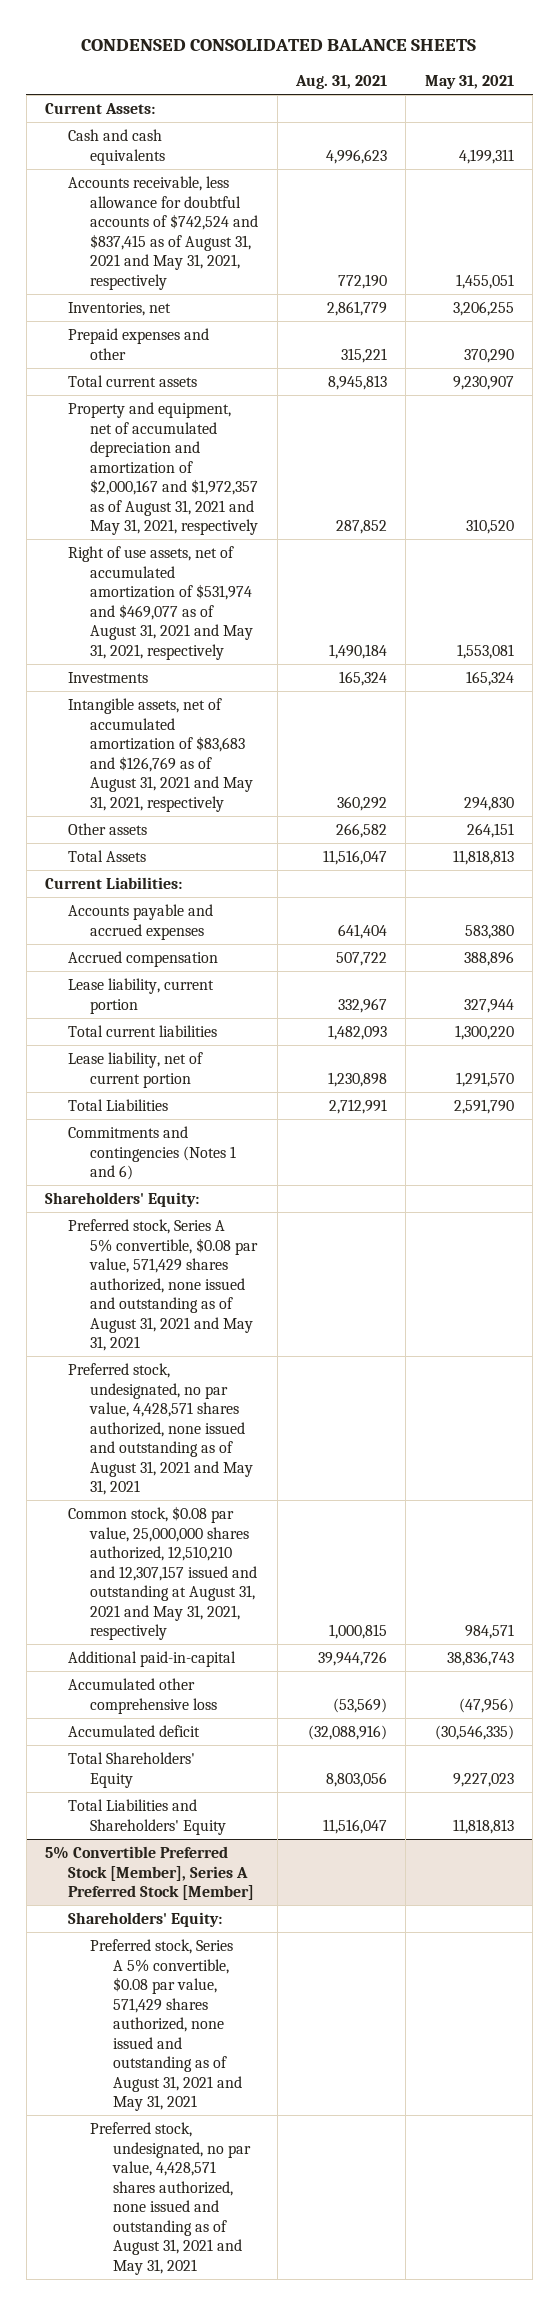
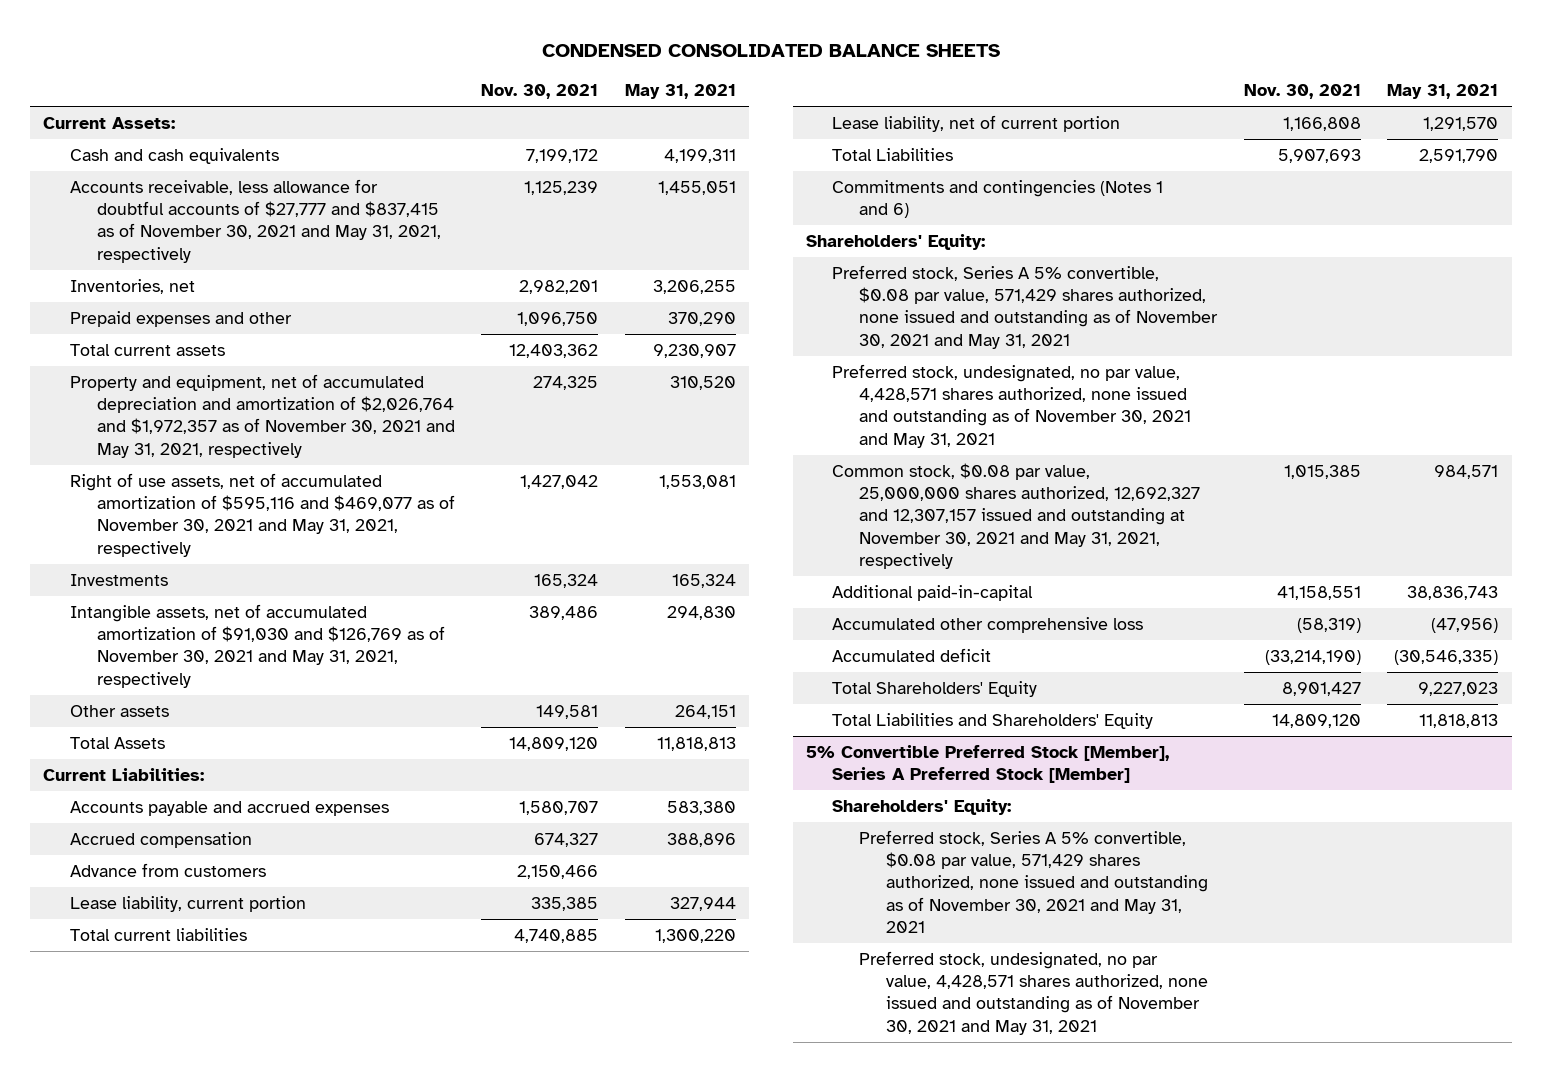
[295,74,388,89] Aug. 31, 2021 -> none
none -> [481,84,599,100] Nov. 30, 2021
[67,176,259,290] Accounts receivable, less allowance for doubtful accounts of $742,524 and $837,415 as of August 31, 2021 and May 31, 2021, respectively -> [70,178,441,263] Accounts receivable, less allowance for doubtful accounts of $27,777 and $837,415 as of November 30, 2021 and May 31, 2021, respectively
[67,402,259,536] Property and equipment, net of accumulated depreciation and amortization of $2,000,167 and $1,972,357 as of August 31, 2021 and May 31, 2021, respectively -> [70,373,455,458] Property and equipment, net of accumulated depreciation and amortization of $2,026,764 and $1,972,357 as of November 30, 2021 and May 31, 2021, respectively
[67,546,254,660] Right of use assets, net of accumulated amortization of $531,974 and $469,077 as of August 31, 2021 and May 31, 2021, respectively -> [70,472,455,557] Right of use assets, net of accumulated amortization of $595,116 and $469,077 as of November 30, 2021 and May 31, 2021, respectively
[67,698,254,812] Intangible assets, net of accumulated amortization of $83,683 and $126,769 as of August 31, 2021 and May 31, 2021, respectively -> [70,603,445,688] Intangible assets, net of accumulated amortization of $91,030 and $126,769 as of November 30, 2021 and May 31, 2021, respectively
none -> [70,862,267,877] Advance from customers
[67,1219,259,1352] Preferred stock, Series A 5% convertible, $0.08 par value, 571,429 shares authorized, none issued and outstanding as of August 31, 2021 and May 31, 2021 -> [832,264,1218,349] Preferred stock, Series A 5% convertible, $0.08 par value, 571,429 shares authorized, none issued and outstanding as of November 30, 2021 and May 31, 2021
[67,1363,254,1496] Preferred stock, undesignated, no par value, 4,428,571 shares authorized, none issued and outstanding as of August 31, 2021 and May 31, 2021 -> [832,363,1191,448] Preferred stock, undesignated, no par value, 4,428,571 shares authorized, none issued and outstanding as of November 30, 2021 and May 31, 2021
[67,1506,258,1641] Common stock, $0.08 par value, 25,000,000 shares authorized, 12,510,210 and 12,307,157 issued and outstanding at August 31, 2021 and May 31, 2021, respectively -> [832,462,1200,569] Common stock, $0.08 par value, 25,000,000 shares authorized, 12,692,327 and 12,307,157 issued and outstanding at November 30, 2021 and May 31, 2021, respectively
[90,1939,242,2112] Preferred stock, Series A 5% convertible, $0.08 par value, 571,429 shares authorized, none issued and outstanding as of August 31, 2021 and May 31, 2021 -> [858,829,1208,933] Preferred stock, Series A 5% convertible, $0.08 par value, 571,429 shares authorized, none issued and outstanding as of November 30, 2021 and May 31, 2021
[90,2122,251,2275] Preferred stock, undesignated, no par value, 4,428,571 shares authorized, none issued and outstanding as of August 31, 2021 and May 31, 2021 -> [858,950,1208,1035] Preferred stock, undesignated, no par value, 4,428,571 shares authorized, none issued and outstanding as of November 30, 2021 and May 31, 2021

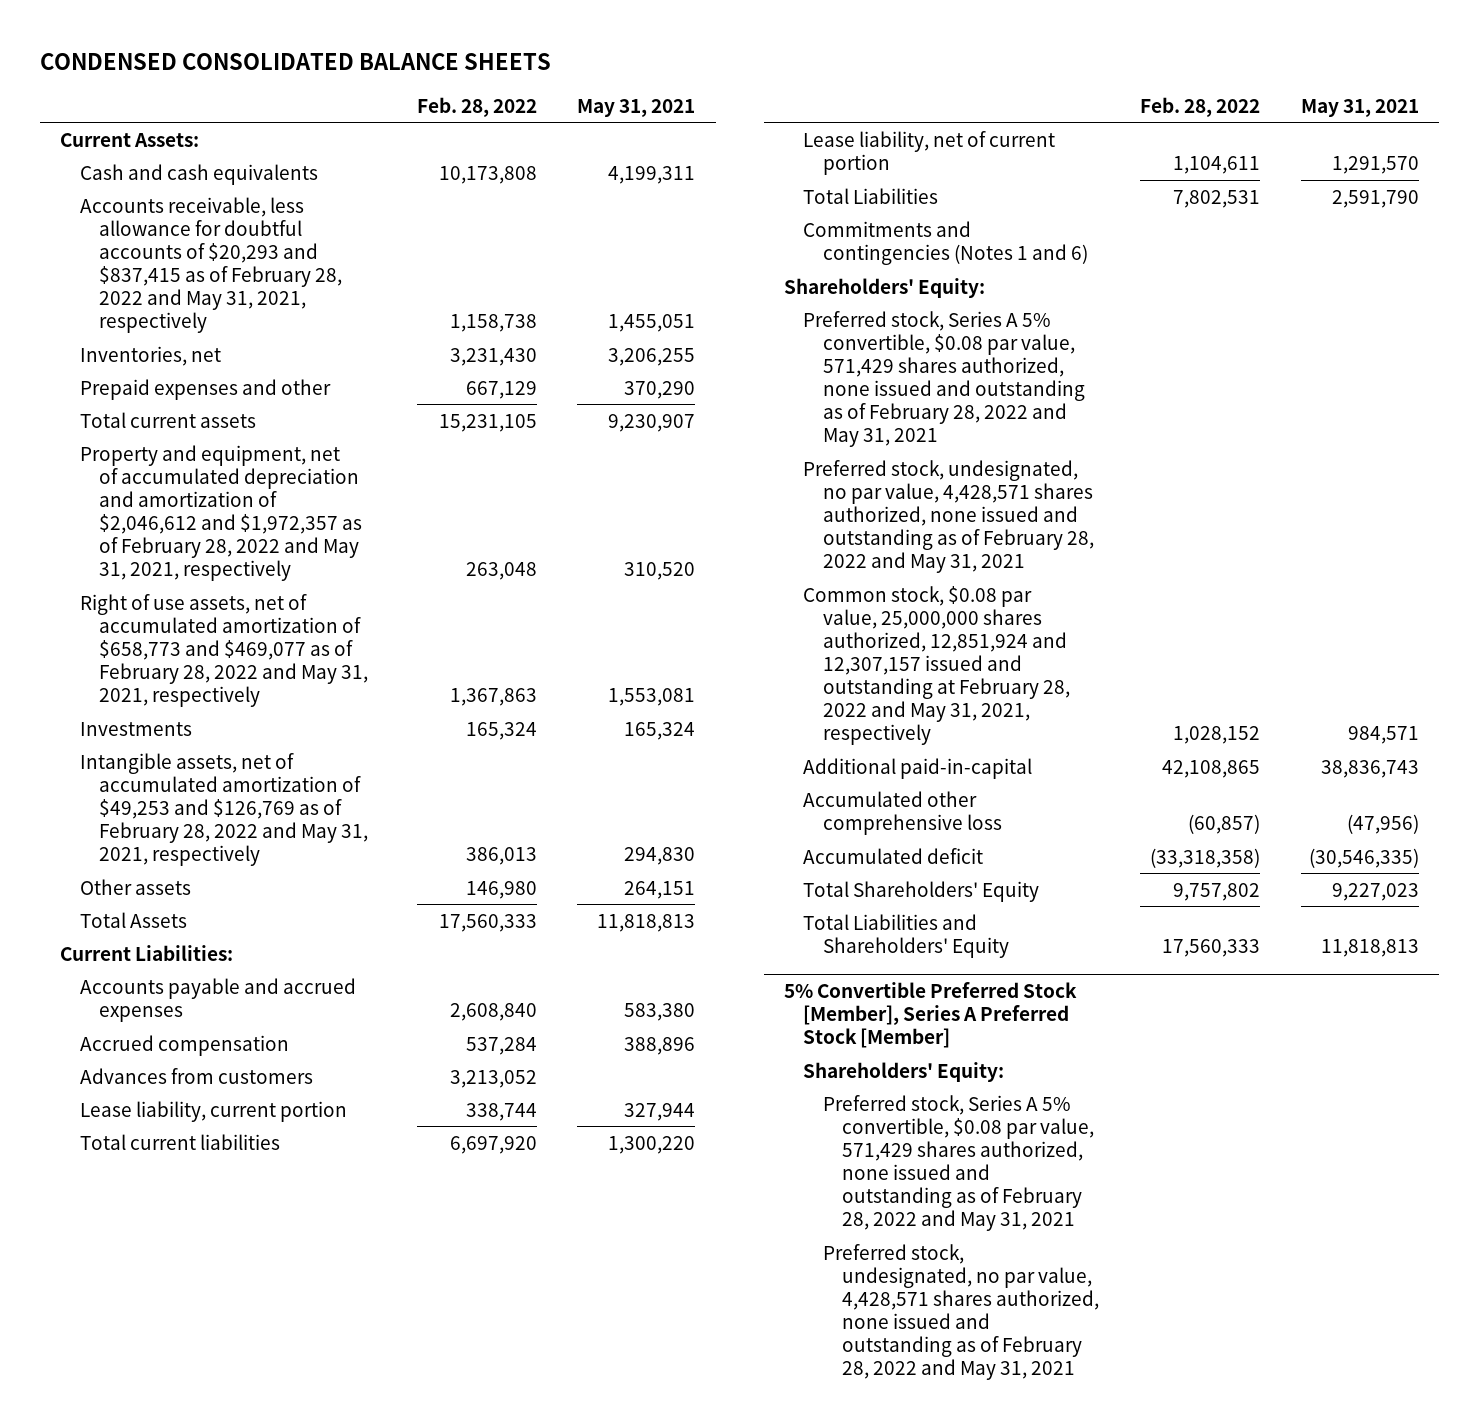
[481,84,599,100] Nov. 30, 2021 -> none
none -> [416,96,537,117] Feb. 28, 2022
[70,178,441,263] Accounts receivable, less allowance for doubtful accounts of $27,777 and $837,415 as of November 30, 2021 and May 31, 2021, respectively -> [79,196,343,334] Accounts receivable, less allowance for doubtful accounts of $20,293 and $837,415 as of February 28, 2022 and May 31, 2021, respectively
[70,373,455,458] Property and equipment, net of accumulated depreciation and amortization of $2,026,764 and $1,972,357 as of November 30, 2021 and May 31, 2021, respectively -> [79,444,363,582] Property and equipment, net of accumulated depreciation and amortization of $2,046,612 and $1,972,357 as of February 28, 2022 and May 31, 2021, respectively
[70,472,455,557] Right of use assets, net of accumulated amortization of $595,116 and $469,077 as of November 30, 2021 and May 31, 2021, respectively -> [79,593,369,708] Right of use assets, net of accumulated amortization of $658,773 and $469,077 as of February 28, 2022 and May 31, 2021, respectively
[70,603,445,688] Intangible assets, net of accumulated amortization of $91,030 and $126,769 as of November 30, 2021 and May 31, 2021, respectively -> [79,752,369,867] Intangible assets, net of accumulated amortization of $49,253 and $126,769 as of February 28, 2022 and May 31, 2021, respectively
[70,862,267,877] Advance from customers -> [79,1067,313,1084] Advances from customers
[832,264,1218,349] Preferred stock, Series A 5% convertible, $0.08 par value, 571,429 shares authorized, none issued and outstanding as of November 30, 2021 and May 31, 2021 -> [803,310,1085,448] Preferred stock, Series A 5% convertible, $0.08 par value, 571,429 shares authorized, none issued and outstanding as of February 28, 2022 and May 31, 2021
[832,363,1191,448] Preferred stock, undesignated, no par value, 4,428,571 shares authorized, none issued and outstanding as of November 30, 2021 and May 31, 2021 -> [803,459,1094,574] Preferred stock, undesignated, no par value, 4,428,571 shares authorized, none issued and outstanding as of February 28, 2022 and May 31, 2021
[832,462,1200,569] Common stock, $0.08 par value, 25,000,000 shares authorized, 12,692,327 and 12,307,157 issued and outstanding at November 30, 2021 and May 31, 2021, respectively -> [803,585,1070,746] Common stock, $0.08 par value, 25,000,000 shares authorized, 12,851,924 and 12,307,157 issued and outstanding at February 28, 2022 and May 31, 2021, respectively
[858,829,1208,933] Preferred stock, Series A 5% convertible, $0.08 par value, 571,429 shares authorized, none issued and outstanding as of November 30, 2021 and May 31, 2021 -> [822,1094,1095,1232] Preferred stock, Series A 5% convertible, $0.08 par value, 571,429 shares authorized, none issued and outstanding as of February 28, 2022 and May 31, 2021
[858,950,1208,1035] Preferred stock, undesignated, no par value, 4,428,571 shares authorized, none issued and outstanding as of November 30, 2021 and May 31, 2021 -> [822,1243,1100,1381] Preferred stock, undesignated, no par value, 4,428,571 shares authorized, none issued and outstanding as of February 28, 2022 and May 31, 2021

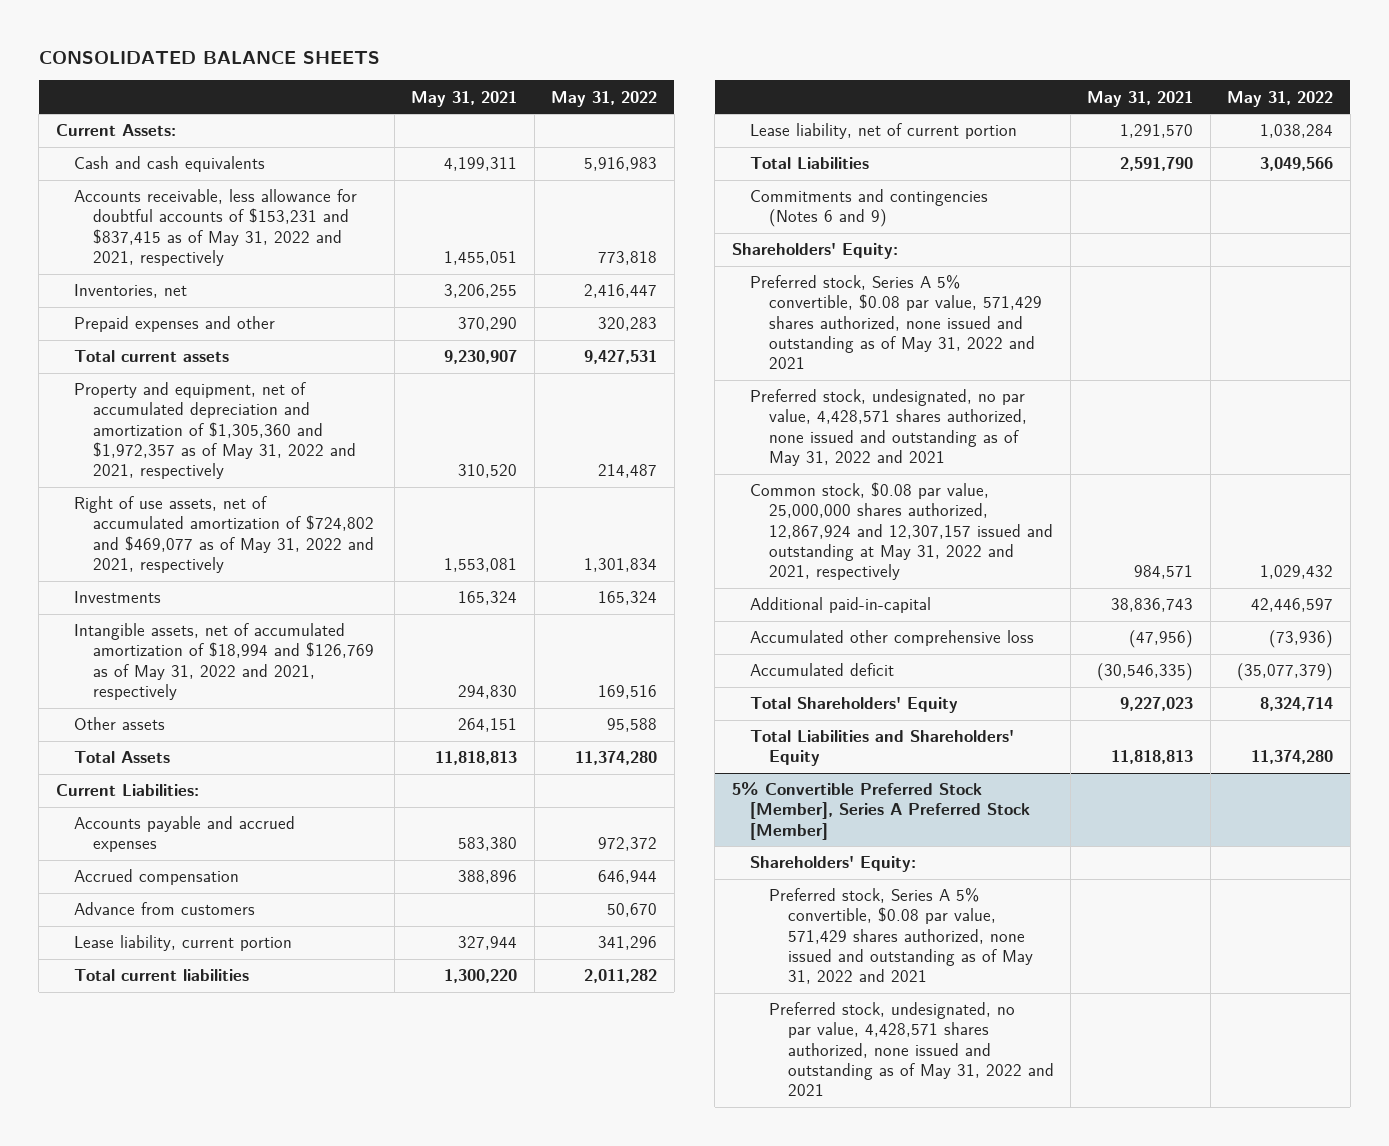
[40,52,552,70] CONDENSED CONSOLIDATED BALANCE SHEETS -> [38,51,380,65] CONSOLIDATED BALANCE SHEETS
[416,96,537,117] Feb. 28, 2022 -> none
none -> [551,90,658,107] May 31, 2022
[79,196,343,334] Accounts receivable, less allowance for doubtful accounts of $20,293 and $837,415 as of February 28, 2022 and May 31, 2021, respectively -> [74,189,358,267] Accounts receivable, less allowance for doubtful accounts of $153,231 and $837,415 as of May 31, 2022 and 2021, respectively
[79,444,363,582] Property and equipment, net of accumulated depreciation and amortization of $2,046,612 and $1,972,357 as of February 28, 2022 and May 31, 2021, respectively -> [74,382,356,480] Property and equipment, net of accumulated depreciation and amortization of $1,305,360 and $1,972,357 as of May 31, 2022 and 2021, respectively
[79,593,369,708] Right of use assets, net of accumulated amortization of $658,773 and $469,077 as of February 28, 2022 and May 31, 2021, respectively -> [74,496,374,574] Right of use assets, net of accumulated amortization of $724,802 and $469,077 as of May 31, 2022 and 2021, respectively
[79,752,369,867] Intangible assets, net of accumulated amortization of $49,253 and $126,769 as of February 28, 2022 and May 31, 2021, respectively -> [74,623,374,701] Intangible assets, net of accumulated amortization of $18,994 and $126,769 as of May 31, 2022 and 2021, respectively
[79,1067,313,1084] Advances from customers -> [74,902,256,916] Advance from customers
[803,220,1088,265] Commitments and contingencies (Notes 1 and 6) -> [750,189,989,228] Commitments and contingencies (Notes 6 and 9)
[803,310,1085,448] Preferred stock, Series A 5% convertible, $0.08 par value, 571,429 shares authorized, none issued and outstanding as of February 28, 2022 and May 31, 2021 -> [750,275,1042,370] Preferred stock, Series A 5% convertible, $0.08 par value, 571,429 shares authorized, none issued and outstanding as of May 31, 2022 and 2021
[803,459,1094,574] Preferred stock, undesignated, no par value, 4,428,571 shares authorized, none issued and outstanding as of February 28, 2022 and May 31, 2021 -> [750,389,1027,467] Preferred stock, undesignated, no par value, 4,428,571 shares authorized, none issued and outstanding as of May 31, 2022 and 2021
[803,585,1070,746] Common stock, $0.08 par value, 25,000,000 shares authorized, 12,851,924 and 12,307,157 issued and outstanding at February 28, 2022 and May 31, 2021, respectively -> [750,482,1053,581] Common stock, $0.08 par value, 25,000,000 shares authorized, 12,867,924 and 12,307,157 issued and outstanding at May 31, 2022 and 2021, respectively
[822,1094,1095,1232] Preferred stock, Series A 5% convertible, $0.08 par value, 571,429 shares authorized, none issued and outstanding as of February 28, 2022 and May 31, 2021 -> [768,888,1033,985] Preferred stock, Series A 5% convertible, $0.08 par value, 571,429 shares authorized, none issued and outstanding as of May 31, 2022 and 2021
[822,1243,1100,1381] Preferred stock, undesignated, no par value, 4,428,571 shares authorized, none issued and outstanding as of February 28, 2022 and May 31, 2021 -> [768,1002,1054,1097] Preferred stock, undesignated, no par value, 4,428,571 shares authorized, none issued and outstanding as of May 31, 2022 and 2021

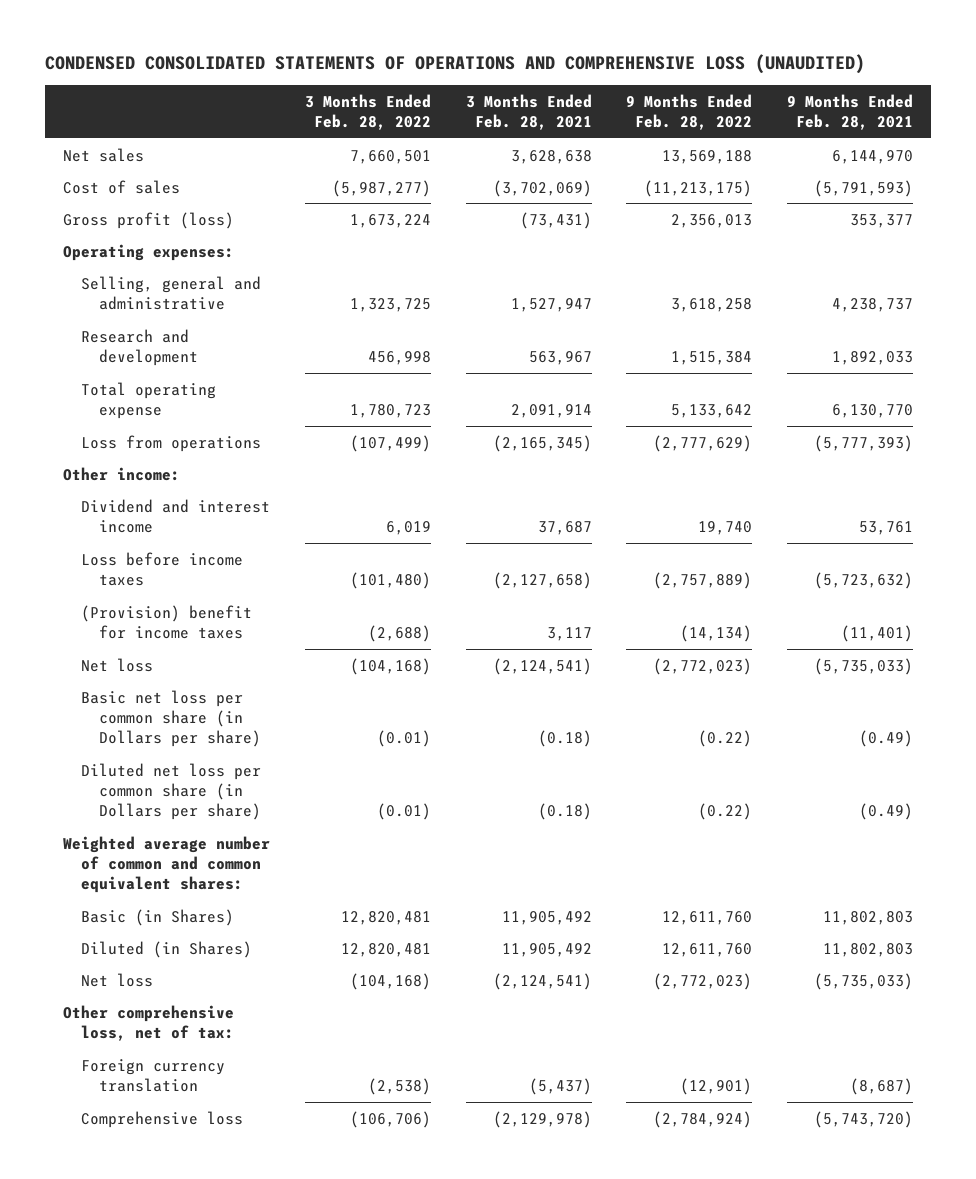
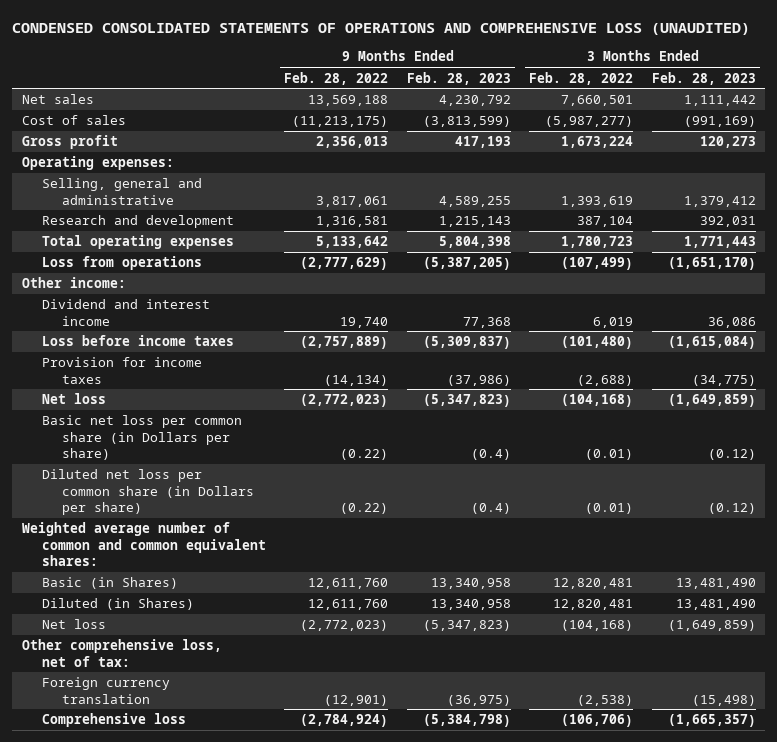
[465,93,592,130] 3 Months Ended Feb. 28, 2021 -> none
[787,93,914,130] 9 Months Ended Feb. 28, 2021 -> none
none -> [406,71,511,85] Feb. 28, 2023
none -> [651,71,756,85] Feb. 28, 2023
[62,211,234,229] Gross profit (loss) -> [21,135,118,150] Gross profit
[349,297,431,312] 1,323,725 -> [561,195,634,207] 1,393,619
[671,297,753,312] 3,618,258 -> [316,195,389,207] 3,817,061
[367,350,431,365] 456,998 -> [577,216,634,228] 387,104
[671,350,753,365] 1,515,384 -> [316,216,389,228] 1,316,581
[80,381,216,419] Total operating expense -> [41,235,234,250] Total operating expenses
[80,604,252,639] (Provision) benefit for income taxes -> [41,357,202,384] Provision for income taxes

